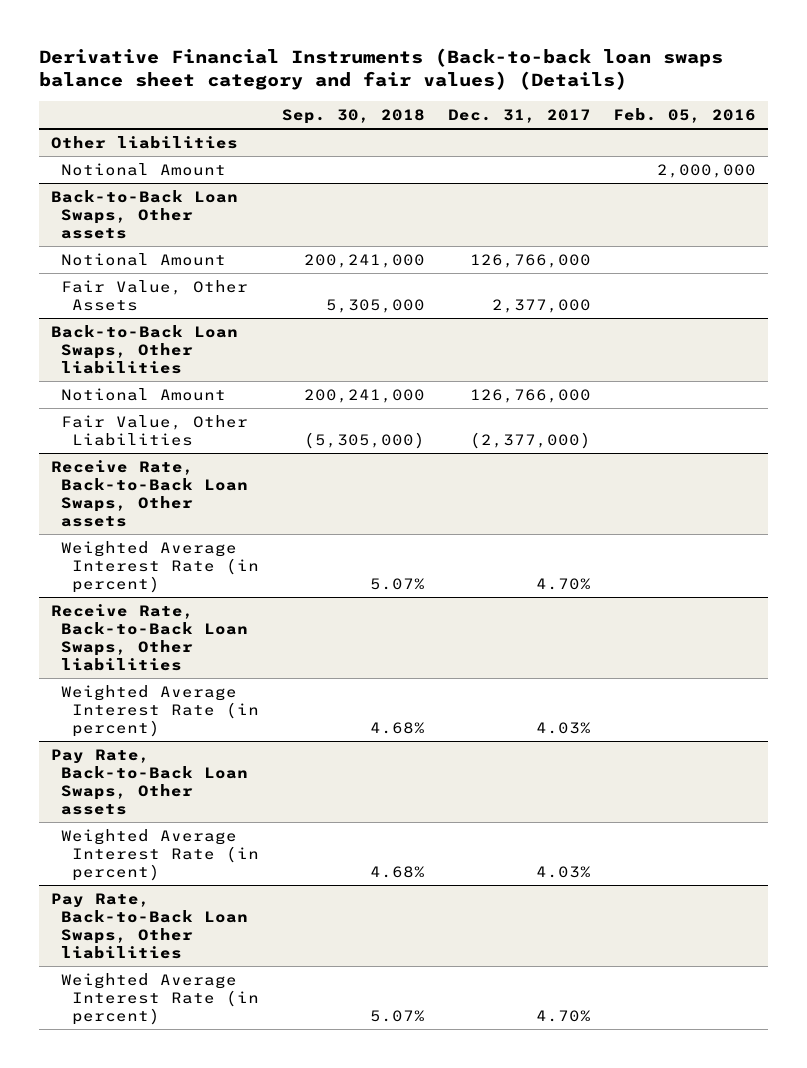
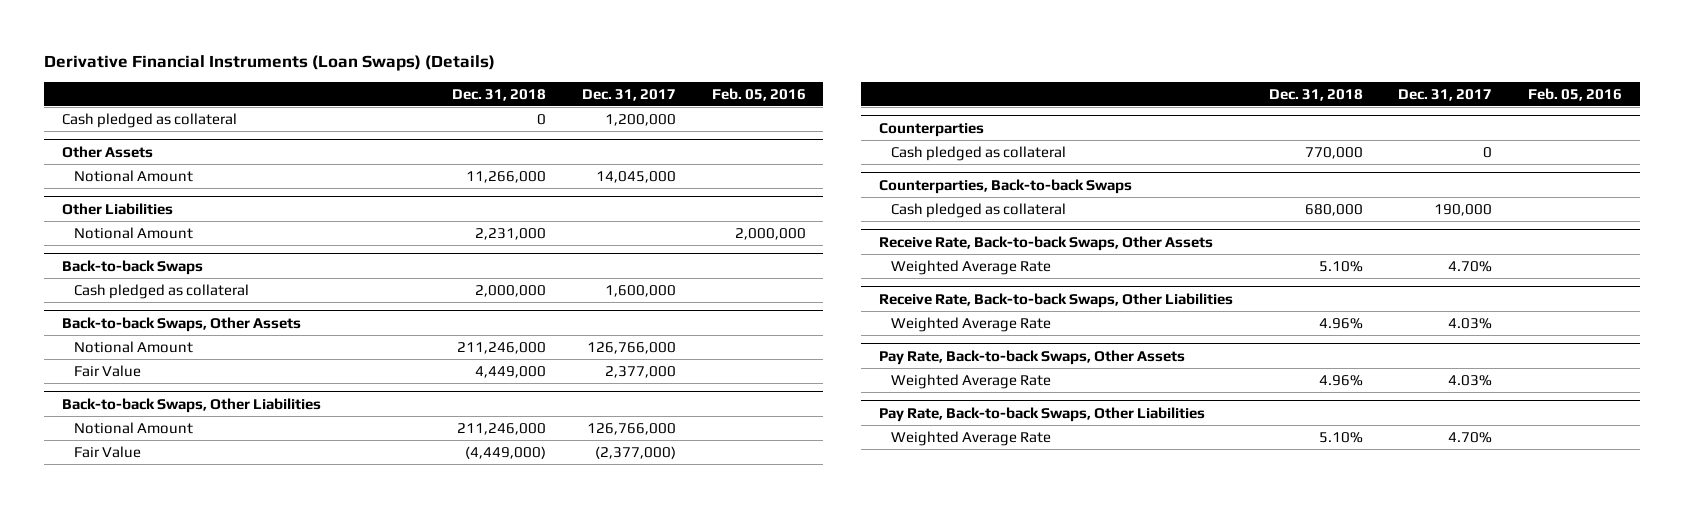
[39,47,724,91] Derivative Financial Instruments (Back-to-back loan swaps balance sheet category and fair values) (Details) -> [44,55,496,72] Derivative Financial Instruments (Loan Swaps) (Details)
[281,109,425,125] Sep. 30, 2018 -> none
none -> [451,88,546,101] Dec. 31, 2018
none -> [61,112,237,128] Cash pledged as collateral
none -> [61,145,153,158] Other Assets
none -> [73,169,193,182] Notional Amount
[50,135,238,149] Other liabilities -> [61,202,173,215] Other Liabilities
none -> [61,259,203,275] Back-to-back Swaps
none -> [73,283,249,299] Cash pledged as collateral
[50,189,238,239] Back-to-Back Loan Swaps, Other assets -> [61,316,301,332] Back-to-back Swaps, Other Assets
[61,279,249,311] Fair Value, Other Assets -> [73,364,141,377] Fair Value
[50,324,238,374] Back-to-Back Loan Swaps, Other liabilities -> [61,397,321,413] Back-to-back Swaps, Other Liabilities
[61,414,249,446] Fair Value, Other Liabilities -> [73,445,141,458] Fair Value
none -> [878,122,984,137] Counterparties
none -> [890,145,1066,161] Cash pledged as collateral
none -> [878,178,1132,194] Counterparties, Back-to-back Swaps
none -> [890,202,1066,218] Cash pledged as collateral
[50,459,249,527] Receive Rate, Back-to-Back Loan Swaps, Other assets -> [878,235,1213,251] Receive Rate, Back-to-back Swaps, Other Assets
[61,540,260,593] Weighted Average Interest Rate (in percent) -> [890,259,1051,275] Weighted Average Rate
[50,603,249,671] Receive Rate, Back-to-Back Loan Swaps, Other liabilities -> [878,292,1233,308] Receive Rate, Back-to-back Swaps, Other Liabilities
[61,684,260,737] Weighted Average Interest Rate (in percent) -> [890,316,1051,332] Weighted Average Rate
[50,748,249,815] Pay Rate, Back-to-Back Loan Swaps, Other assets -> [878,349,1185,365] Pay Rate, Back-to-back Swaps, Other Assets
[61,828,260,881] Weighted Average Interest Rate (in percent) -> [890,373,1051,389] Weighted Average Rate
[50,892,249,959] Pay Rate, Back-to-Back Loan Swaps, Other liabilities -> [878,406,1205,422] Pay Rate, Back-to-back Swaps, Other Liabilities
[61,972,260,1025] Weighted Average Interest Rate (in percent) -> [890,430,1051,446] Weighted Average Rate

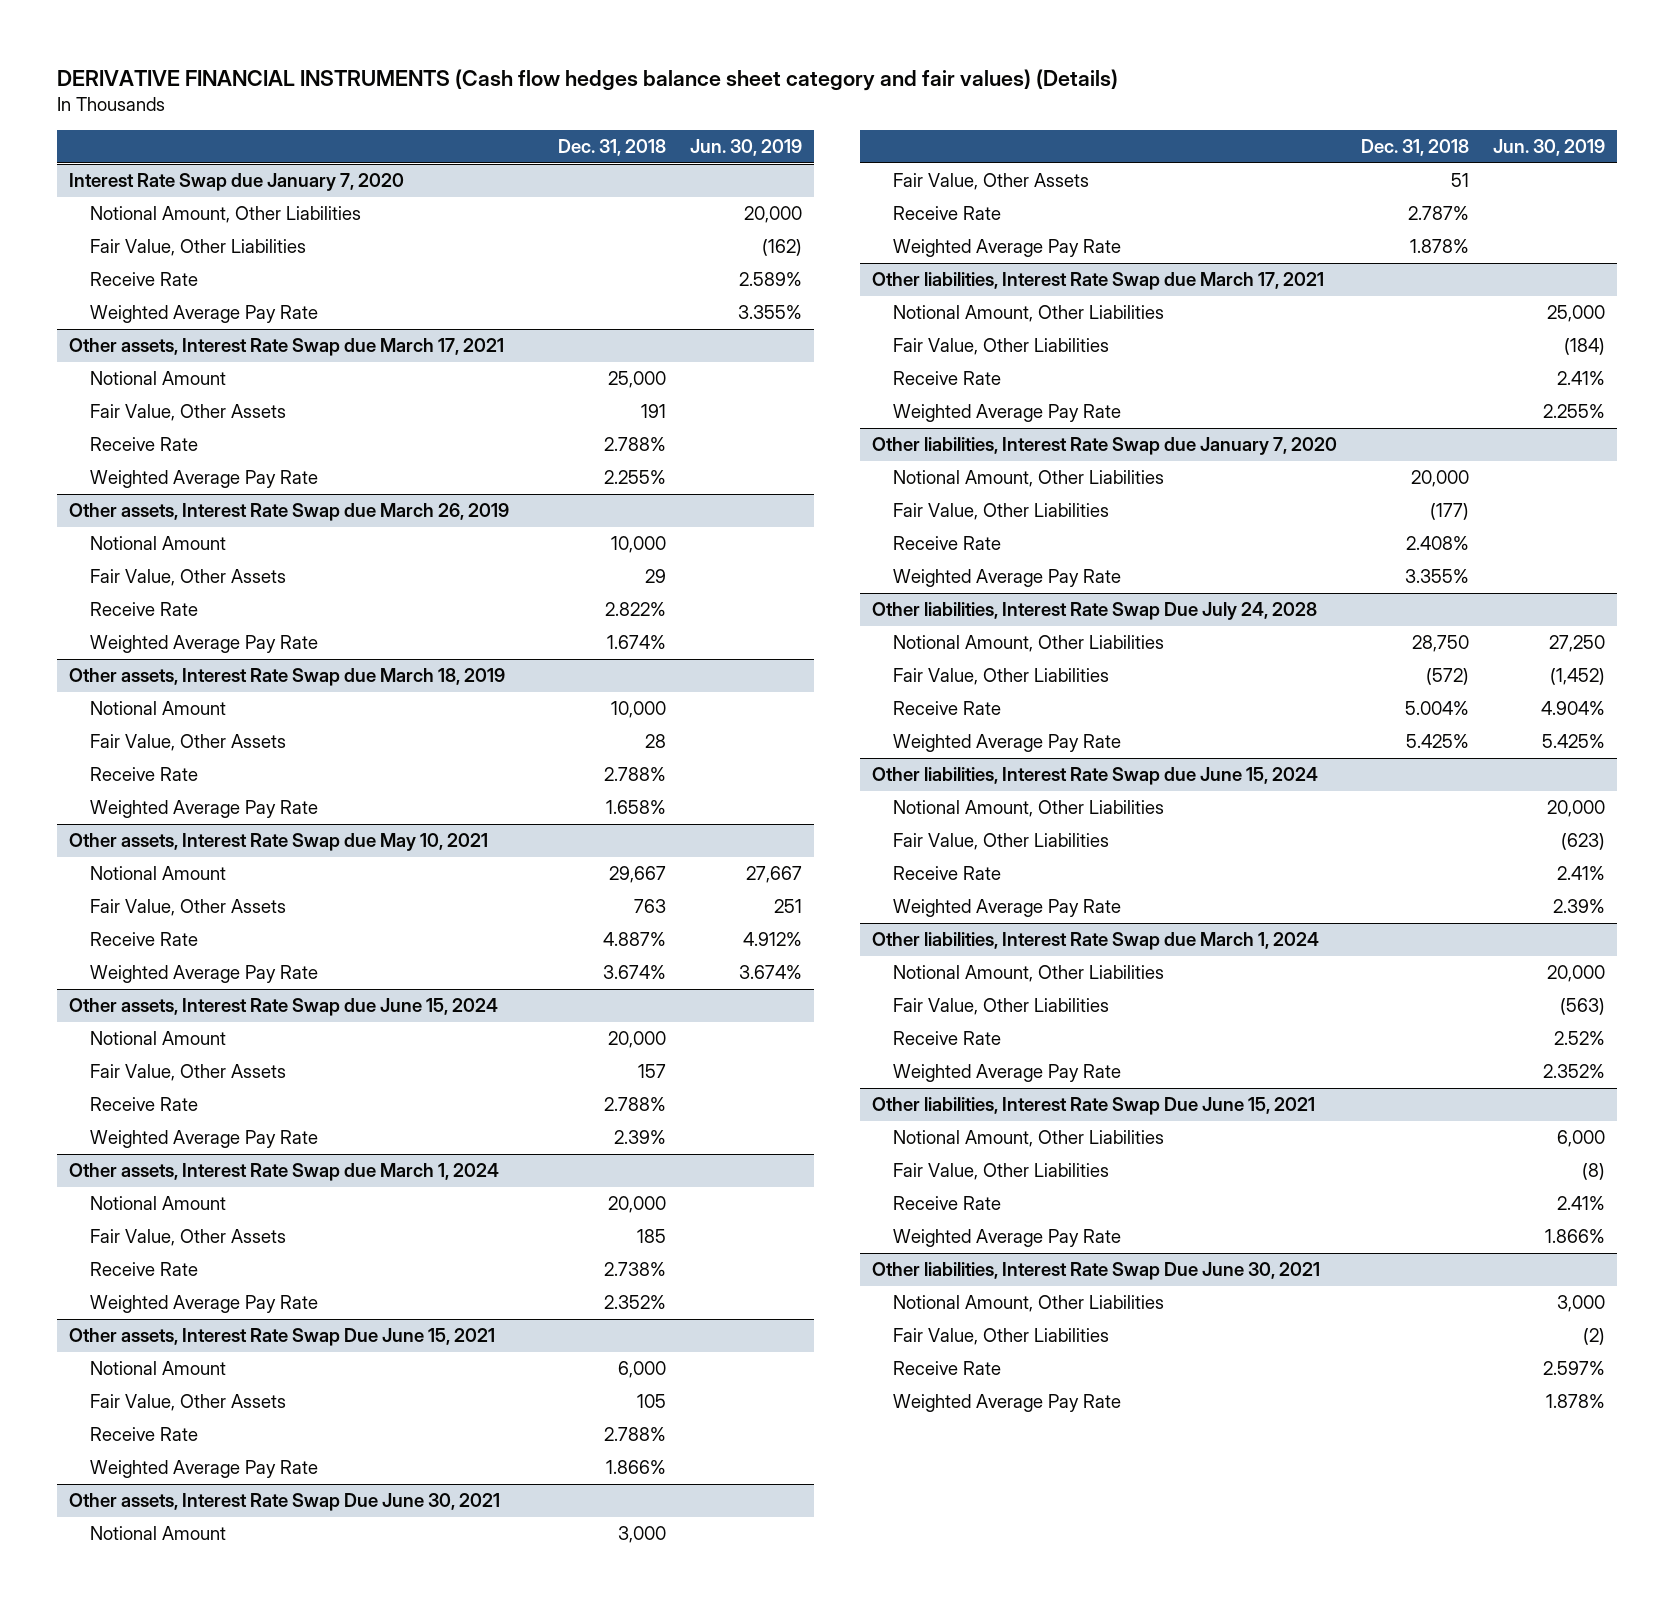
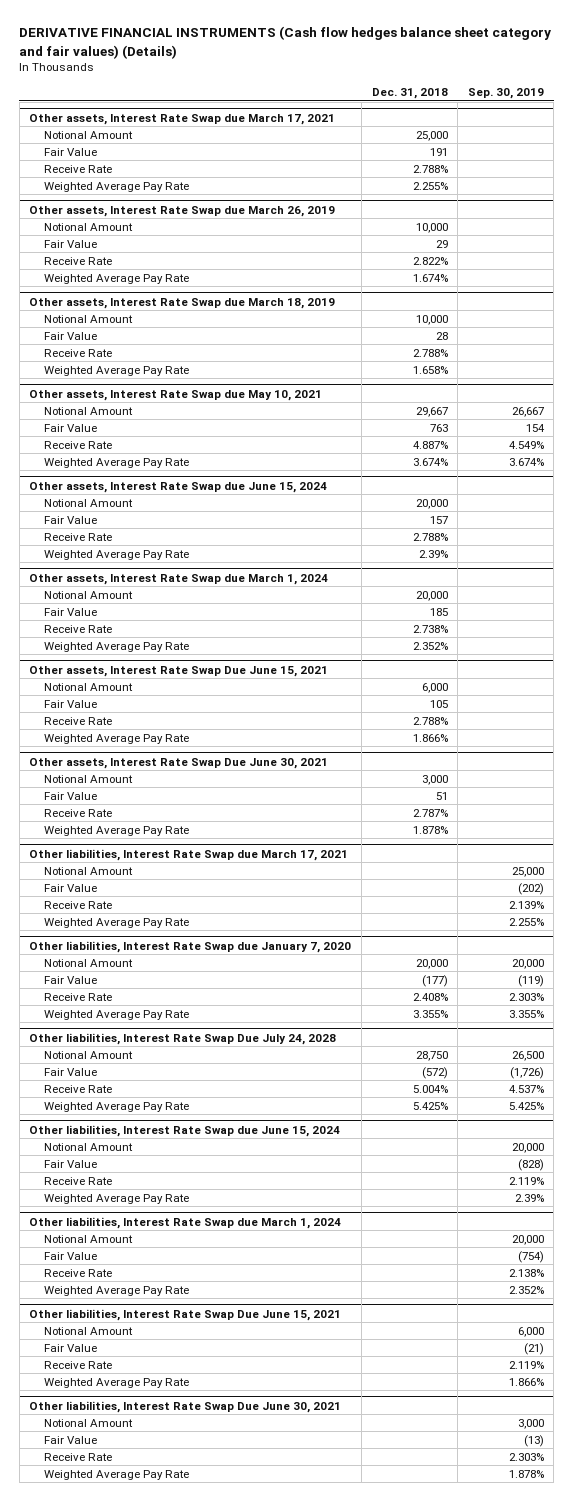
[689,139,802,157] Jun. 30, 2019 -> none
none -> [467,87,544,99] Sep. 30, 2019
[69,173,405,192] Interest Rate Swap due January 7, 2020 -> none
[89,206,361,224] Notional Amount, Other Liabilities -> none
[89,239,306,257] Fair Value, Other Liabilities -> none
[89,272,198,287] Receive Rate -> none
[89,305,318,324] Weighted Average Pay Rate -> none
[89,404,286,422] Fair Value, Other Assets -> [44,147,98,156] Fair Value
[89,569,286,587] Fair Value, Other Assets -> [44,239,98,248] Fair Value
[89,734,286,752] Fair Value, Other Assets -> [44,331,98,340] Fair Value
[89,899,286,917] Fair Value, Other Assets -> [44,423,98,432] Fair Value
[89,1064,286,1082] Fair Value, Other Assets -> [44,515,98,524] Fair Value
[89,1229,286,1247] Fair Value, Other Assets -> [44,607,98,616] Fair Value
[89,1394,286,1412] Fair Value, Other Assets -> [44,699,98,708] Fair Value
[892,173,1089,191] Fair Value, Other Assets -> [44,791,98,800] Fair Value
[892,305,1164,323] Notional Amount, Other Liabilities -> [44,866,134,875] Notional Amount
[892,338,1109,356] Fair Value, Other Liabilities -> [44,883,98,892] Fair Value
[892,470,1164,488] Notional Amount, Other Liabilities -> [44,958,134,967] Notional Amount
[892,503,1109,521] Fair Value, Other Liabilities -> [44,975,98,984] Fair Value
[892,635,1164,653] Notional Amount, Other Liabilities -> [44,1050,134,1059] Notional Amount
[892,668,1109,686] Fair Value, Other Liabilities -> [44,1067,98,1076] Fair Value
[892,800,1164,818] Notional Amount, Other Liabilities -> [44,1142,134,1151] Notional Amount
[892,833,1109,851] Fair Value, Other Liabilities -> [44,1159,98,1168] Fair Value
[892,965,1164,983] Notional Amount, Other Liabilities -> [44,1234,134,1243] Notional Amount
[892,998,1109,1016] Fair Value, Other Liabilities -> [44,1251,98,1260] Fair Value
[892,1130,1164,1148] Notional Amount, Other Liabilities -> [44,1326,134,1335] Notional Amount
[892,1163,1109,1181] Fair Value, Other Liabilities -> [44,1343,98,1352] Fair Value
[892,1295,1164,1313] Notional Amount, Other Liabilities -> [44,1418,134,1427] Notional Amount
[892,1328,1109,1346] Fair Value, Other Liabilities -> [44,1435,98,1444] Fair Value

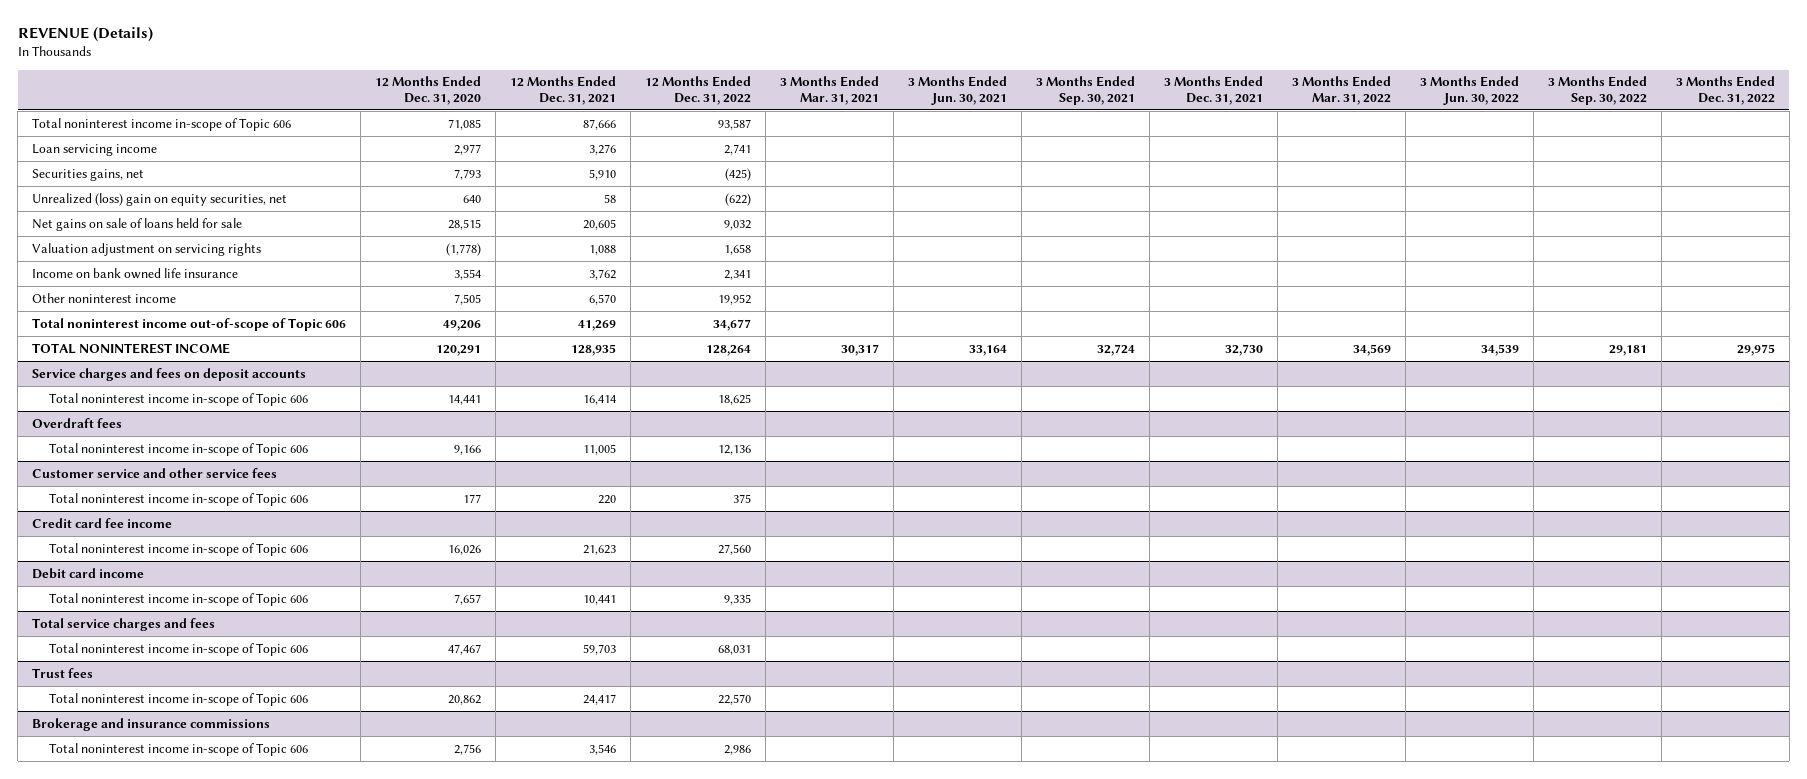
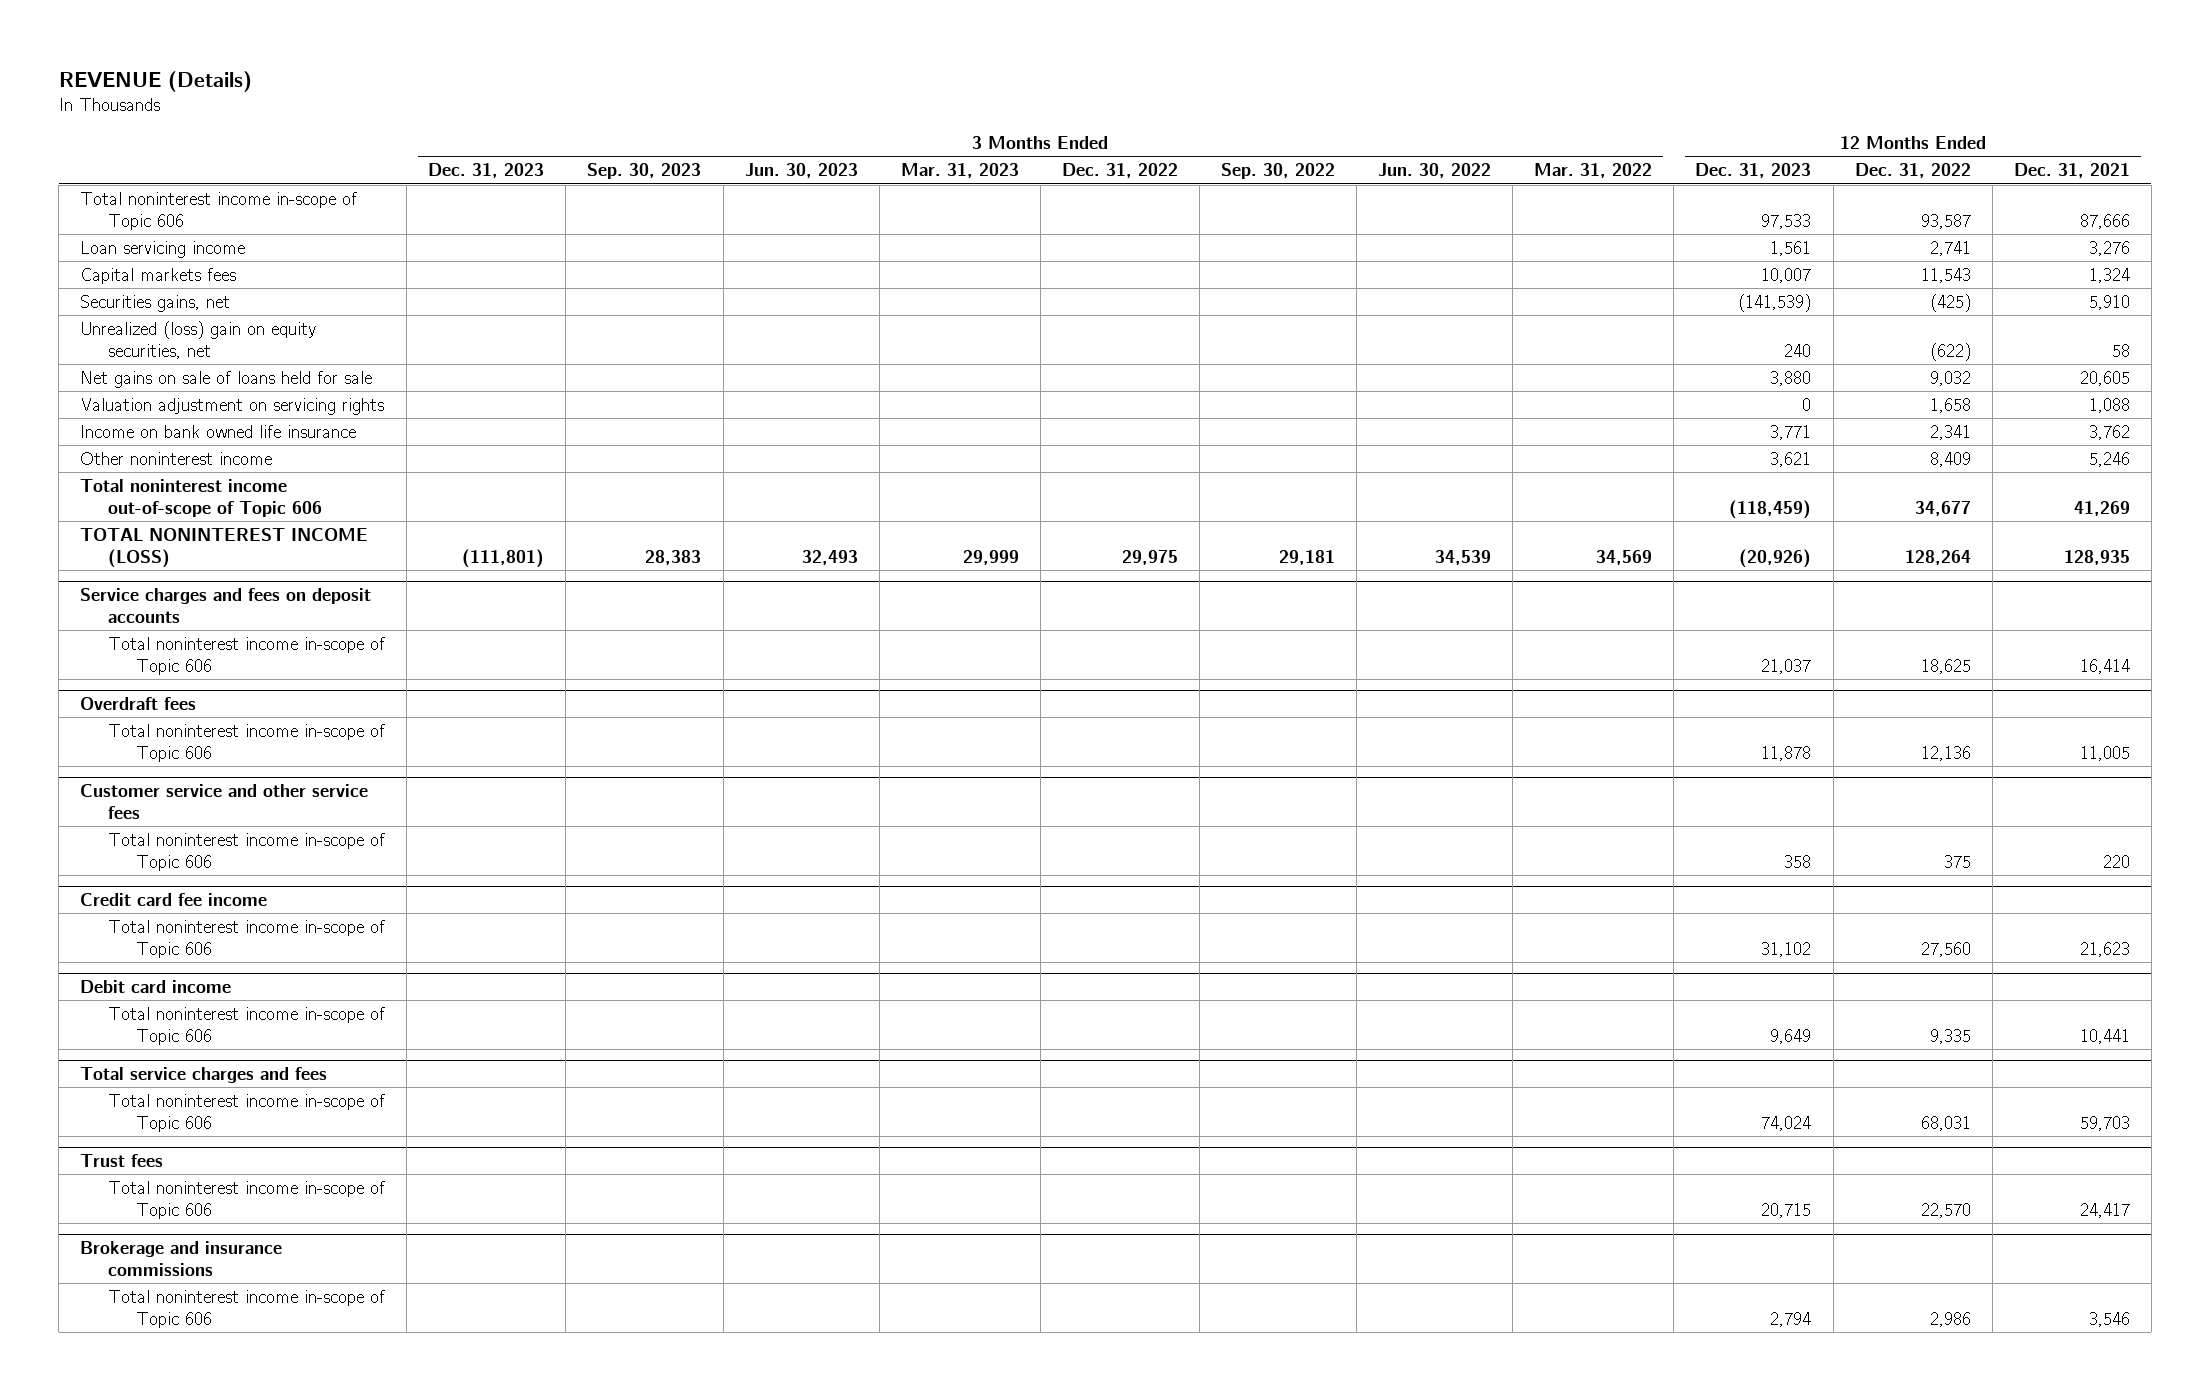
[375,76,482,105] 12 Months Ended Dec. 31, 2020 -> none
[779,76,879,105] 3 Months Ended Mar. 31, 2021 -> none
[907,76,1007,105] 3 Months Ended Jun. 30, 2021 -> none
[1035,76,1135,105] 3 Months Ended Sep. 30, 2021 -> none
[1163,76,1263,105] 3 Months Ended Dec. 31, 2021 -> none
none -> [428,163,545,179] Dec. 31, 2023
none -> [587,163,702,180] Sep. 30, 2023
none -> [744,163,858,179] Jun. 30, 2023
none -> [900,163,1019,179] Mar. 31, 2023
none -> [1695,163,1812,179] Dec. 31, 2023
none -> [80,267,237,284] Capital markets fees
[589,293,617,305] 6,570 -> [2088,451,2130,467] 5,246
[717,293,751,305] 19,952 -> [1929,451,1971,467] 8,409
[32,342,231,354] TOTAL NONINTEREST INCOME -> [80,527,369,568] TOTAL NONINTEREST INCOME (LOSS)

